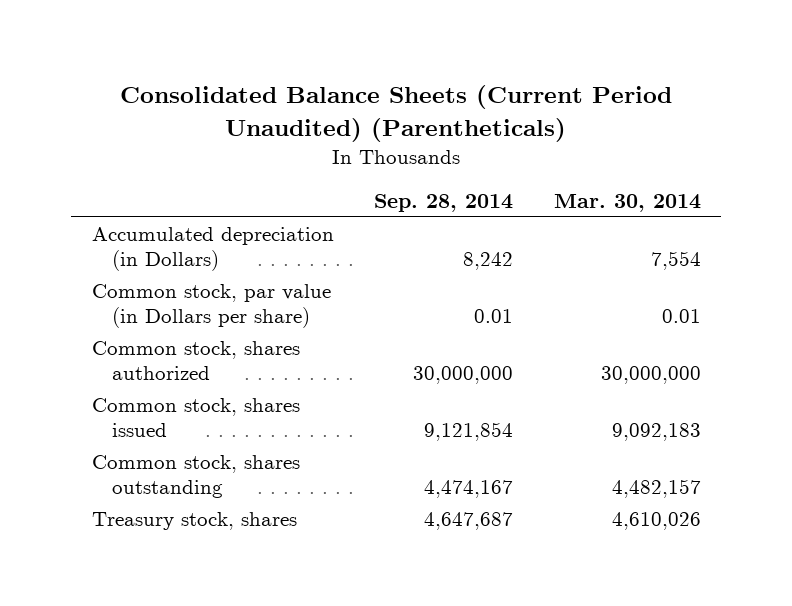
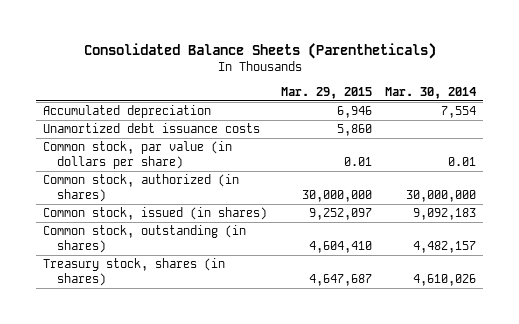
[120,85,673,142] Consolidated Balance Sheets (Current Period Unaudited) (Parentheticals) -> [83,42,436,59] Consolidated Balance Sheets (Parentheticals)
[374,193,514,212] Sep. 28, 2014 -> none
none -> [280,86,372,99] Mar. 29, 2015
[91,227,334,271] Accumulated depreciation (in Dollars) -> [42,105,211,119] Accumulated depreciation
none -> [42,123,260,134] Unamortized debt issuance costs
[91,284,331,328] Common stock, par value (in Dollars per share) -> [42,141,232,170] Common stock, par value (in dollars per share)
[91,341,300,380] Common stock, shares authorized -> [42,174,239,203] Common stock, authorized (in shares)
[91,398,300,437] Common stock, shares issued -> [42,207,267,221] Common stock, issued (in shares)
[91,455,300,498] Common stock, shares outstanding -> [42,225,246,254] Common stock, outstanding (in shares)
[91,512,297,531] Treasury stock, shares -> [42,258,225,287] Treasury stock, shares (in shares)

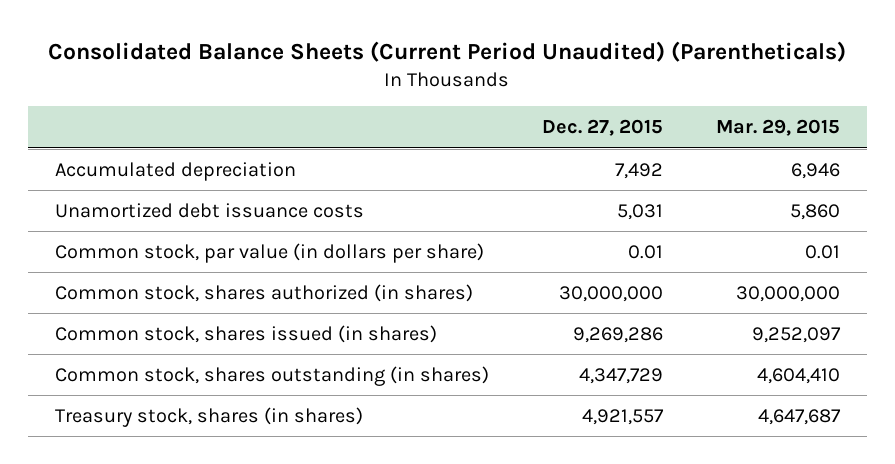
[83,42,436,59] Consolidated Balance Sheets (Parentheticals) -> [48,41,847,63] Consolidated Balance Sheets (Current Period Unaudited) (Parentheticals)
[385,86,477,99] Mar. 30, 2014 -> none
none -> [541,119,663,137] Dec. 27, 2015
[42,174,239,203] Common stock, authorized (in shares) -> [54,283,473,302] Common stock, shares authorized (in shares)
[42,207,267,221] Common stock, issued (in shares) -> [54,324,437,343] Common stock, shares issued (in shares)
[42,225,246,254] Common stock, outstanding (in shares) -> [54,365,489,386] Common stock, shares outstanding (in shares)

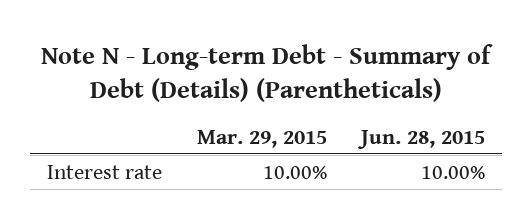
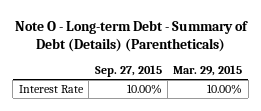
[41,44,494,103] Note N - Long-term Debt - Summary of Debt (Details) (Parentheticals) -> [14,19,248,53] Note O - Long-term Debt - Summary of Debt (Details) (Parentheticals)
[356,130,485,150] Jun. 28, 2015 -> none
none -> [94,65,162,78] Sep. 27, 2015
[47,164,163,179] Interest rate -> [18,85,84,94] Interest Rate

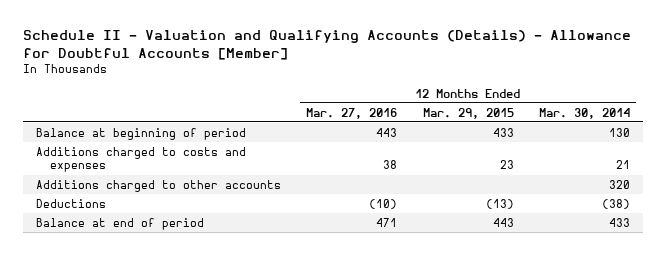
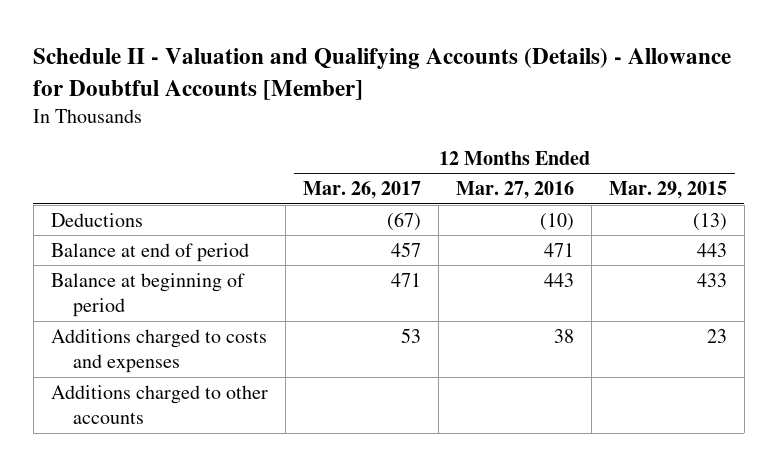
[539,107,631,119] Mar. 30, 2014 -> none
none -> [302,181,421,200] Mar. 26, 2017
[35,198,106,208] Deductions -> [50,212,143,227] Deductions
[35,217,204,230] Balance at end of period -> [50,242,249,262] Balance at end of period

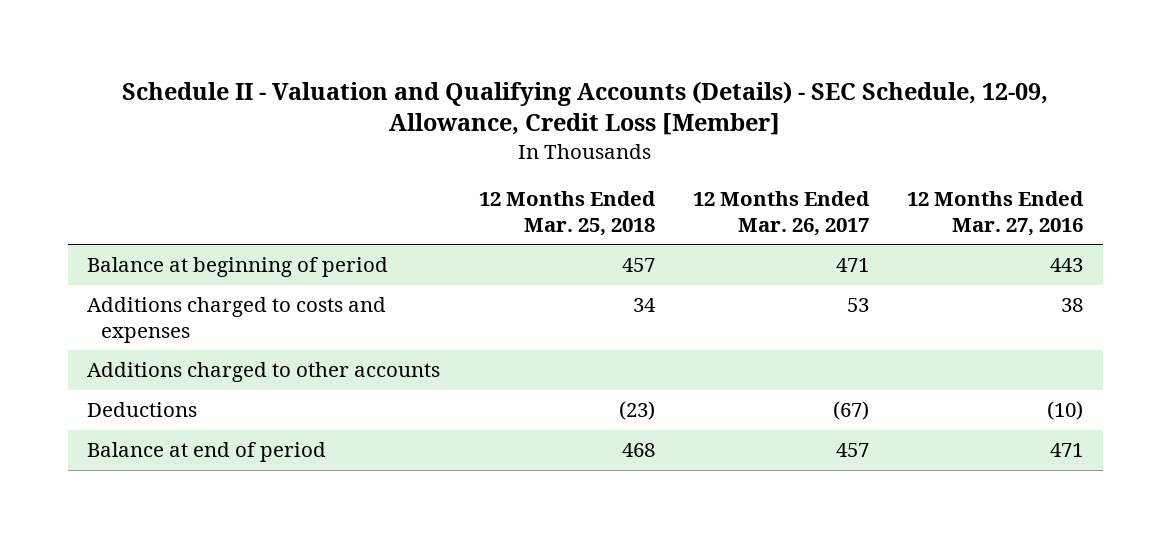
[33,48,732,100] Schedule II - Valuation and Qualifying Accounts (Details) - Allowance for Doubtful Accounts [Member] -> [122,80,1049,136] Schedule II - Valuation and Qualifying Accounts (Details) - SEC Schedule, 12-09, Allowance, Credit Loss [Member]
[608,181,727,200] Mar. 29, 2015 -> none
none -> [478,191,656,236] 12 Months Ended Mar. 25, 2018
[50,212,143,227] Deductions -> [87,402,198,418] Deductions
[50,242,249,262] Balance at end of period -> [87,442,327,463] Balance at end of period

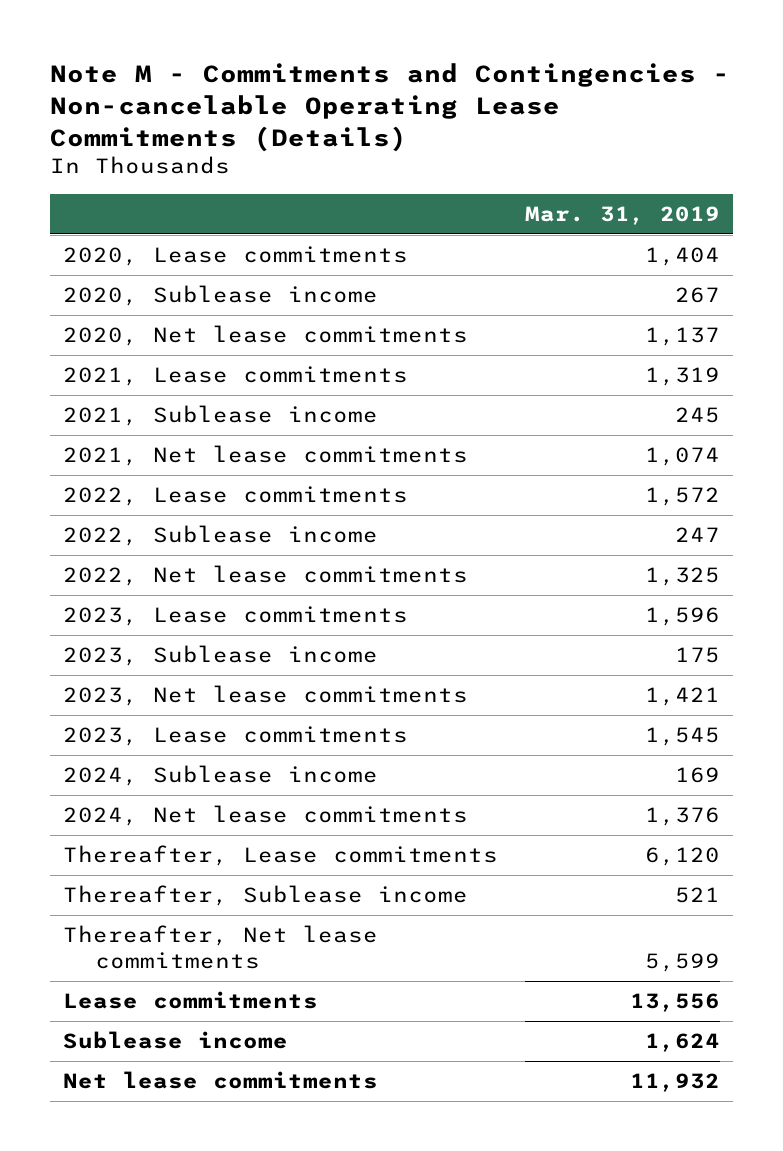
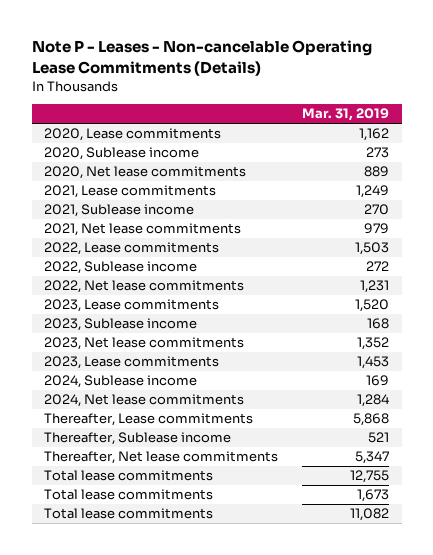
[49,62,730,152] Note M - Commitments and Contingencies - Non-cancelable Operating Lease Commitments (Details) -> [31,40,372,76] Note P - Leases - Non-cancelable Operating Lease Commitments (Details)
[645,247,721,267] 1,404 -> [359,128,390,142] 1,162
[675,287,721,304] 267 -> [366,147,390,159] 273
[645,327,721,347] 1,137 -> [364,166,390,178] 889
[645,367,721,387] 1,319 -> [356,185,390,199] 1,249
[675,407,721,424] 245 -> [364,204,390,216] 270
[645,447,721,467] 1,074 -> [364,223,390,235] 979
[645,487,721,507] 1,572 -> [355,242,390,256] 1,503
[675,527,721,543] 247 -> [366,261,390,272] 272
[645,567,721,587] 1,325 -> [360,280,390,294] 1,231
[645,607,721,627] 1,596 -> [355,299,390,313] 1,520
[675,647,721,664] 175 -> [367,318,390,330] 168
[645,687,721,707] 1,421 -> [357,337,390,351] 1,352
[645,727,721,747] 1,545 -> [357,356,390,370] 1,453
[645,807,721,827] 1,376 -> [357,394,390,408] 1,284
[645,847,721,867] 6,120 -> [353,413,390,427] 5,868
[63,1031,289,1050] Sublease income -> none
[645,953,721,973] 5,599 -> [355,451,390,465] 5,347
[63,991,319,1010] Lease commitments -> [43,470,213,482] Total lease commitments
[630,993,721,1013] 13,556 -> [350,470,390,484] 12,755
none -> [43,489,213,501] Total lease commitments
[63,1071,379,1090] Net lease commitments -> [43,508,213,520] Total lease commitments
[630,1073,721,1093] 11,932 -> [350,508,390,522] 11,082

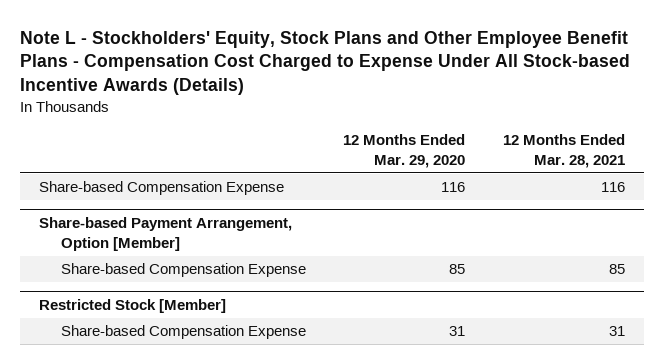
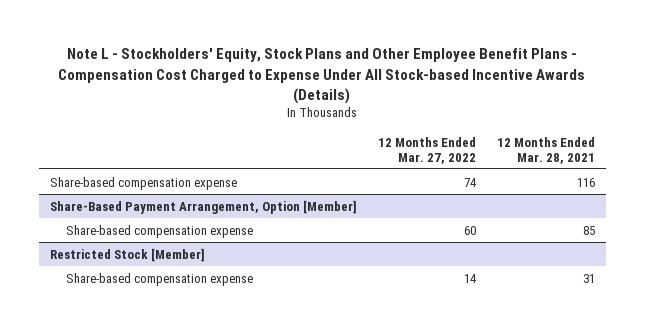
[343,134,466,168] 12 Months Ended Mar. 29, 2020 -> none
none -> [377,136,476,164] 12 Months Ended Mar. 27, 2022
[38,181,284,196] Share-based Compensation Expense -> [49,176,237,190] Share-based compensation expense
[38,217,292,251] Share-based Payment Arrangement, Option [Member] -> [49,199,357,214] Share-Based Payment Arrangement, Option [Member]
[61,263,307,278] Share-based Compensation Expense -> [65,224,253,238] Share-based compensation expense
[61,325,307,340] Share-based Compensation Expense -> [65,272,253,286] Share-based compensation expense

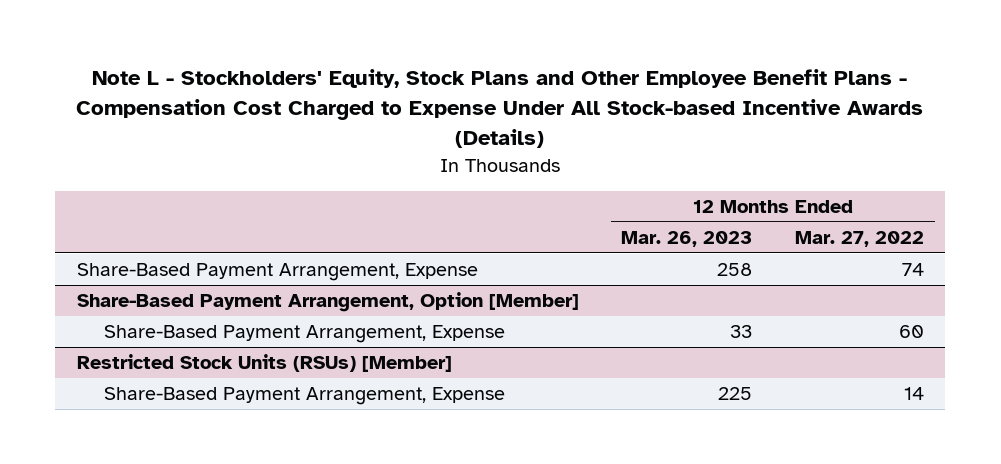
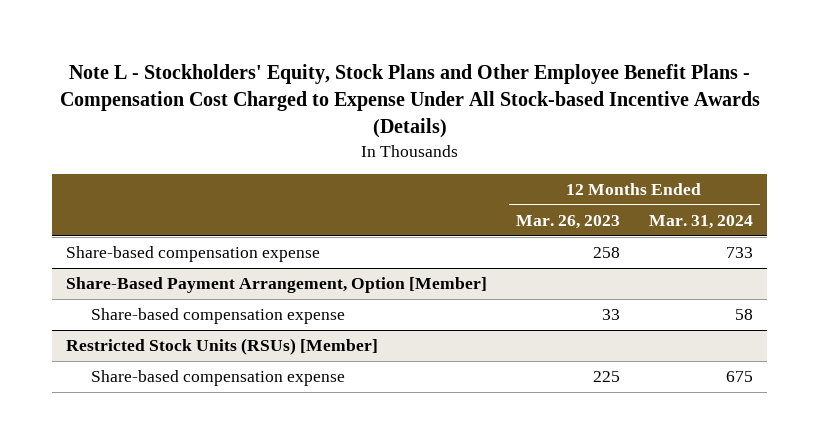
[795,230,925,247] Mar. 27, 2022 -> none
none -> [648,215,753,230] Mar. 31, 2024
[76,263,478,282] Share-Based Payment Arrangement, Expense -> [66,246,321,263] Share-based compensation expense
[104,325,506,344] Share-Based Payment Arrangement, Expense -> [91,308,346,325] Share-based compensation expense
[104,387,506,406] Share-Based Payment Arrangement, Expense -> [91,370,346,387] Share-based compensation expense

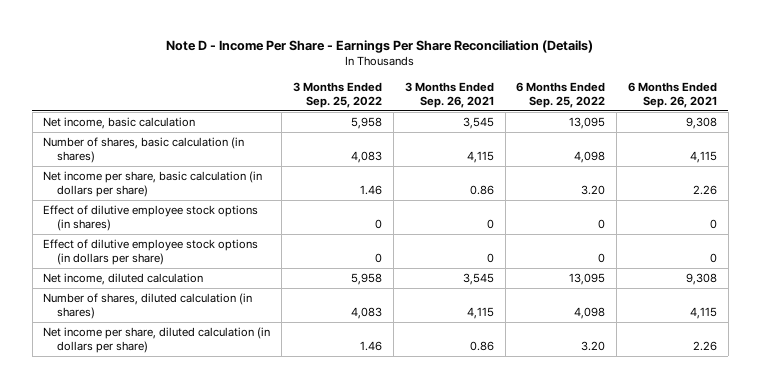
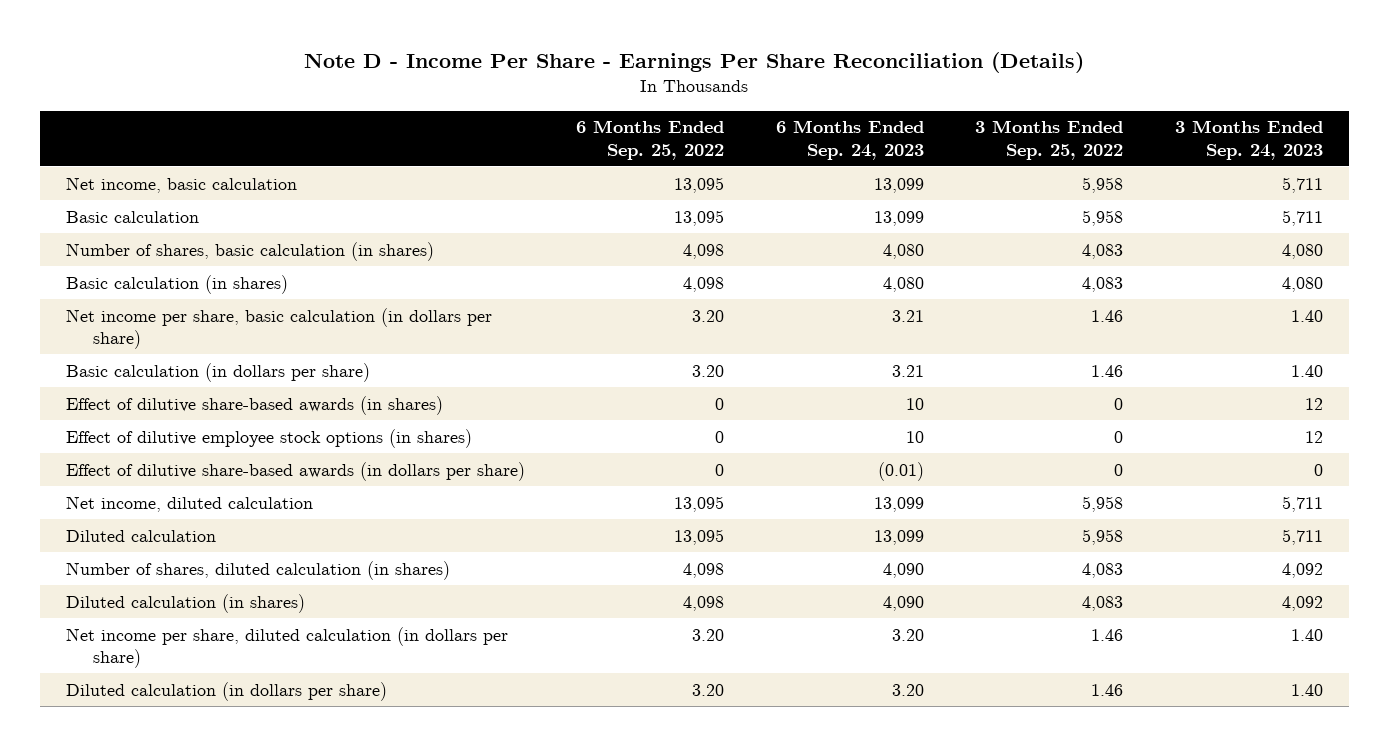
[404,81,494,108] 3 Months Ended Sep. 26, 2021 -> none
[628,81,718,108] 6 Months Ended Sep. 26, 2021 -> none
none -> [775,120,924,160] 6 Months Ended Sep. 24, 2023
none -> [1175,120,1324,160] 3 Months Ended Sep. 24, 2023
none -> [65,210,199,223] Basic calculation
none -> [65,274,288,294] Basic calculation (in shares)
none -> [65,362,370,382] Basic calculation (in dollars per share)
none -> [65,395,443,415] Effect of dilutive share-based awards (in shares)
[43,239,259,266] Effect of dilutive employee stock options (in dollars per share) -> [65,461,525,481] Effect of dilutive share-based awards (in dollars per share)
none -> [65,529,216,542] Diluted calculation
none -> [65,593,305,613] Diluted calculation (in shares)
none -> [65,681,387,701] Diluted calculation (in dollars per share)

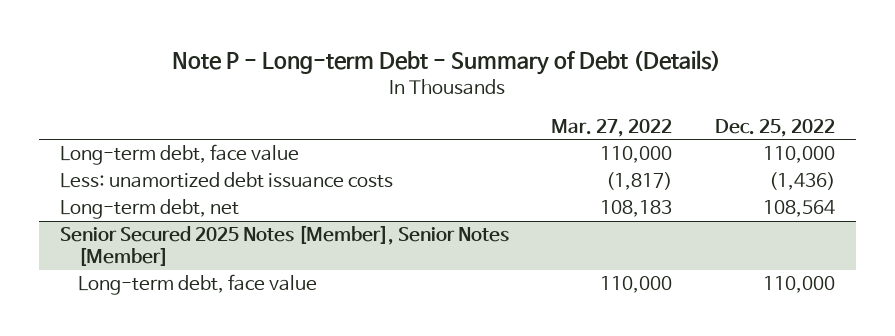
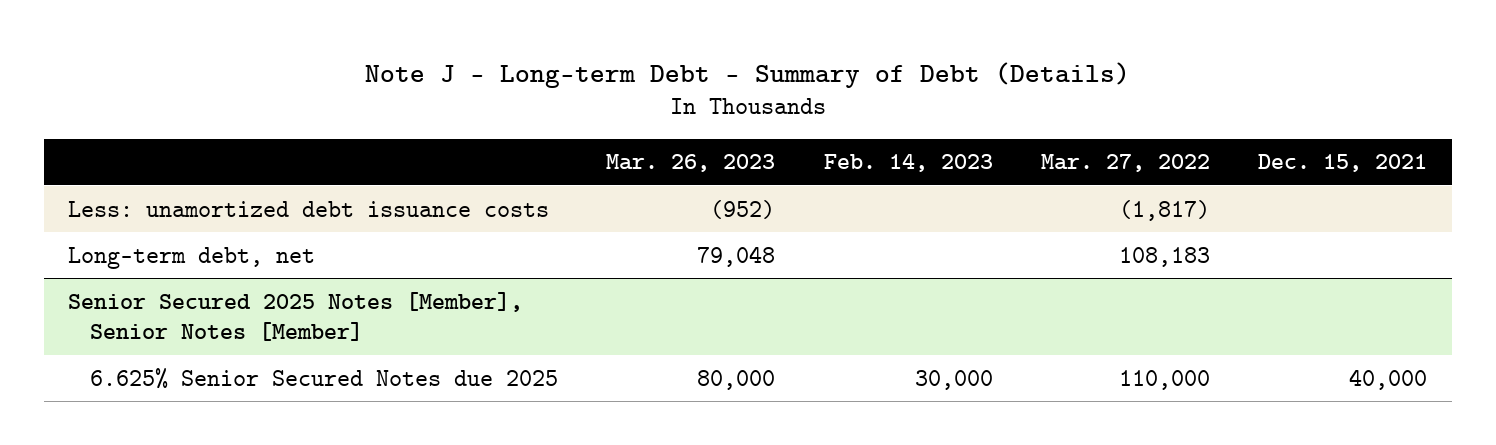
[172,50,722,76] Note P - Long-term Debt - Summary of Debt (Details) -> [364,61,1130,88] Note J - Long-term Debt - Summary of Debt (Details)
[714,118,835,137] Dec. 25, 2022 -> none
none -> [606,154,776,173] Mar. 26, 2023
none -> [823,154,993,173] Feb. 14, 2023
none -> [1258,154,1428,173] Dec. 15, 2021
[60,144,300,166] Long-term debt, face value -> none
[77,274,317,296] Long-term debt, face value -> [89,367,558,389] 6.625% Senior Secured Notes due 2025

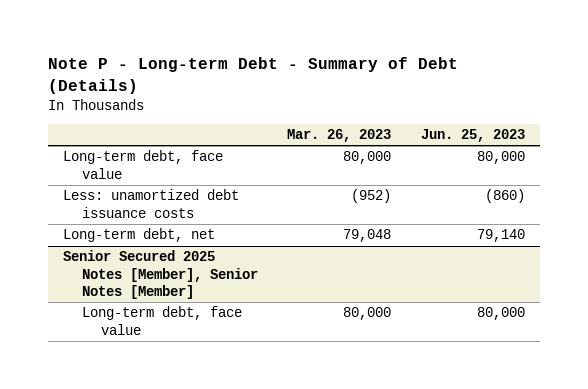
[364,61,1130,88] Note J - Long-term Debt - Summary of Debt (Details) -> [47,57,458,95] Note P - Long-term Debt - Summary of Debt (Details)
[823,154,993,173] Feb. 14, 2023 -> none
[1041,154,1211,173] Mar. 27, 2022 -> none
[1258,154,1428,173] Dec. 15, 2021 -> none
none -> [421,129,526,143] Jun. 25, 2023
none -> [62,150,223,179] Long-term debt, face value
[89,367,558,389] 6.625% Senior Secured Notes due 2025 -> [81,306,242,335] Long-term debt, face value

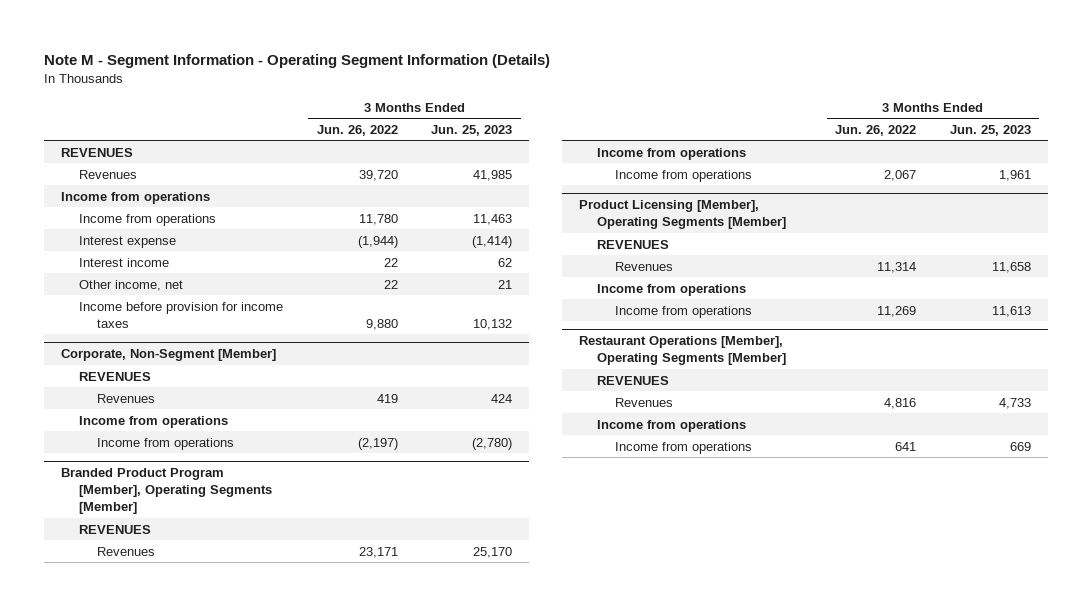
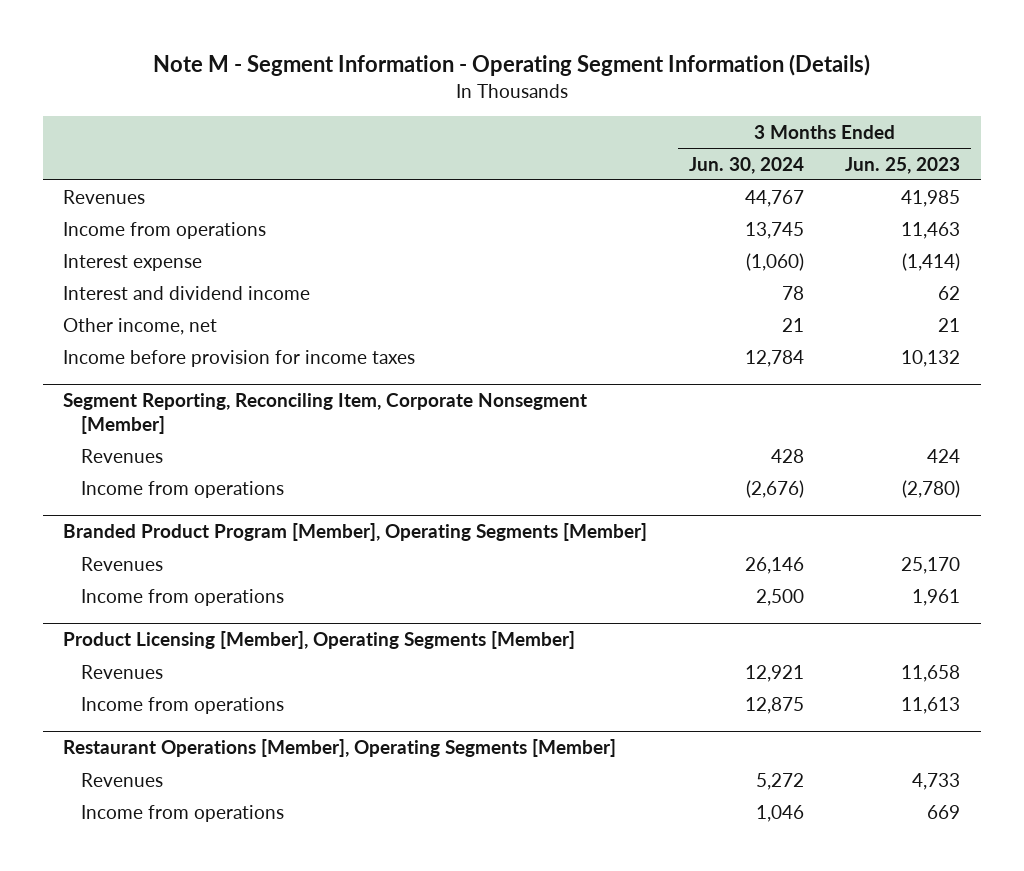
[316,124,398,136] Jun. 26, 2022 -> none
none -> [688,156,804,174] Jun. 30, 2024
[61,147,134,157] REVENUES -> none
[61,191,211,204] Income from operations -> none
[79,257,170,267] Interest income -> [63,285,311,300] Interest and dividend income
[79,371,152,381] REVENUES -> none
[61,349,277,362] Corporate, Non-Segment [Member] -> [63,393,588,434] Segment Reporting, Reconciling Item, Corporate Nonsegment [Member]
[79,415,229,428] Income from operations -> none
[79,524,152,534] REVENUES -> none
[597,147,747,160] Income from operations -> none
[597,239,670,249] REVENUES -> none
[597,283,747,296] Income from operations -> none
[597,375,670,385] REVENUES -> none
[597,419,747,432] Income from operations -> none

